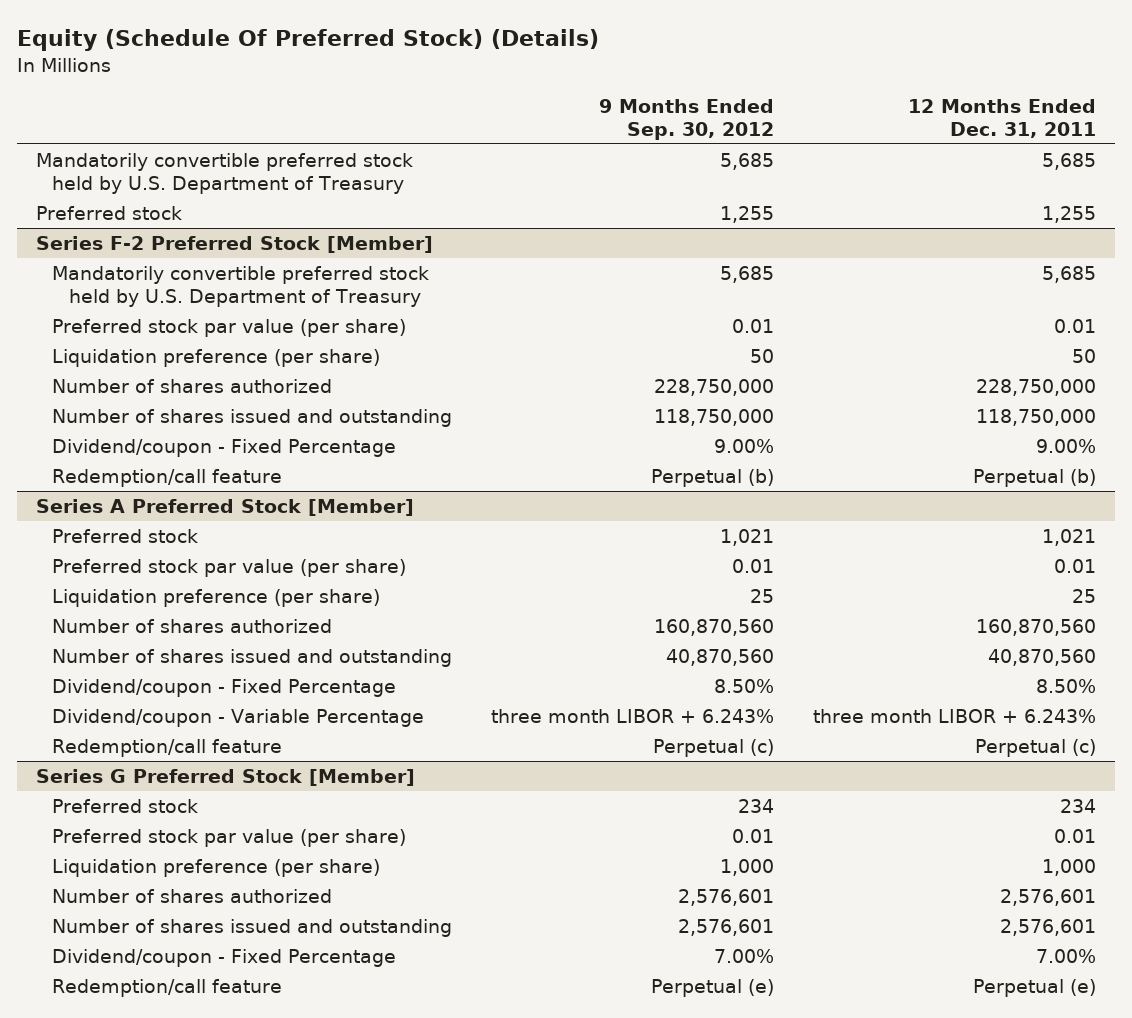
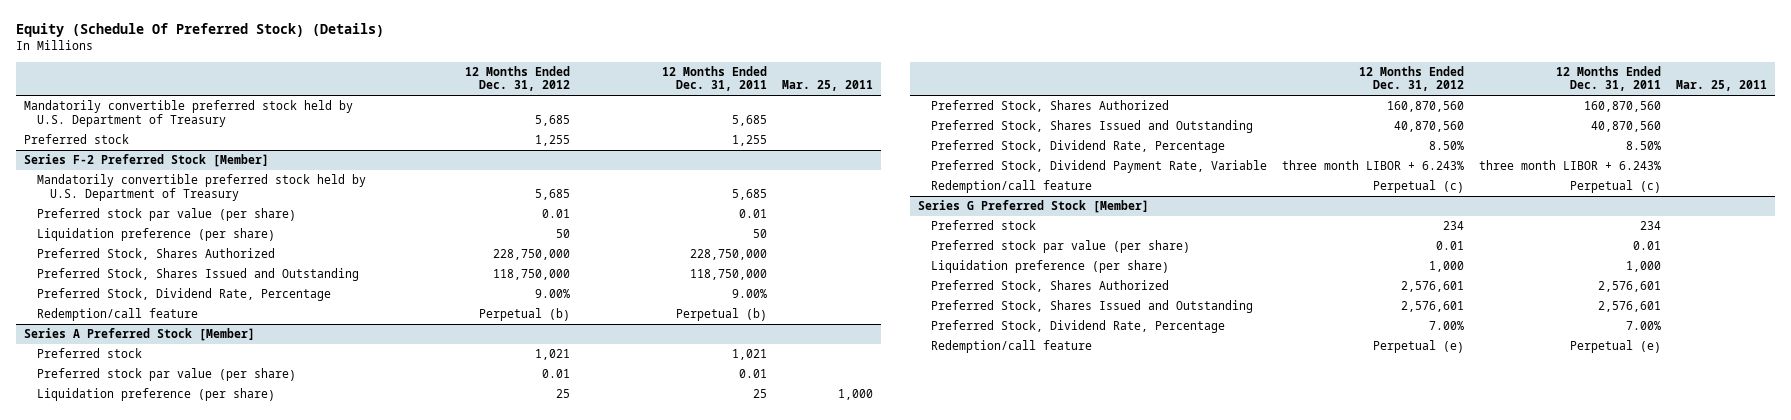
[599,98,775,140] 9 Months Ended Sep. 30, 2012 -> none
none -> [464,65,570,92] 12 Months Ended Dec. 31, 2012
none -> [782,80,874,92] Mar. 25, 2011
[52,379,333,394] Number of shares authorized -> [36,248,275,261] Preferred Stock, Shares Authorized
[52,409,453,428] Number of shares issued and outstanding -> [36,268,359,282] Preferred Stock, Shares Issued and Outstanding
[52,439,397,458] Dividend/coupon - Fixed Percentage -> [36,288,331,302] Preferred Stock, Dividend Rate, Percentage
[52,619,333,634] Number of shares authorized -> [930,100,1169,113] Preferred Stock, Shares Authorized
[52,649,453,668] Number of shares issued and outstanding -> [930,120,1253,134] Preferred Stock, Shares Issued and Outstanding
[52,679,397,698] Dividend/coupon - Fixed Percentage -> [930,140,1225,154] Preferred Stock, Dividend Rate, Percentage
[52,709,425,728] Dividend/coupon - Variable Percentage -> [930,160,1267,174] Preferred Stock, Dividend Payment Rate, Variable
[52,889,333,904] Number of shares authorized -> [930,280,1169,293] Preferred Stock, Shares Authorized
[52,919,453,938] Number of shares issued and outstanding -> [930,300,1253,314] Preferred Stock, Shares Issued and Outstanding
[52,949,397,968] Dividend/coupon - Fixed Percentage -> [930,320,1225,334] Preferred Stock, Dividend Rate, Percentage

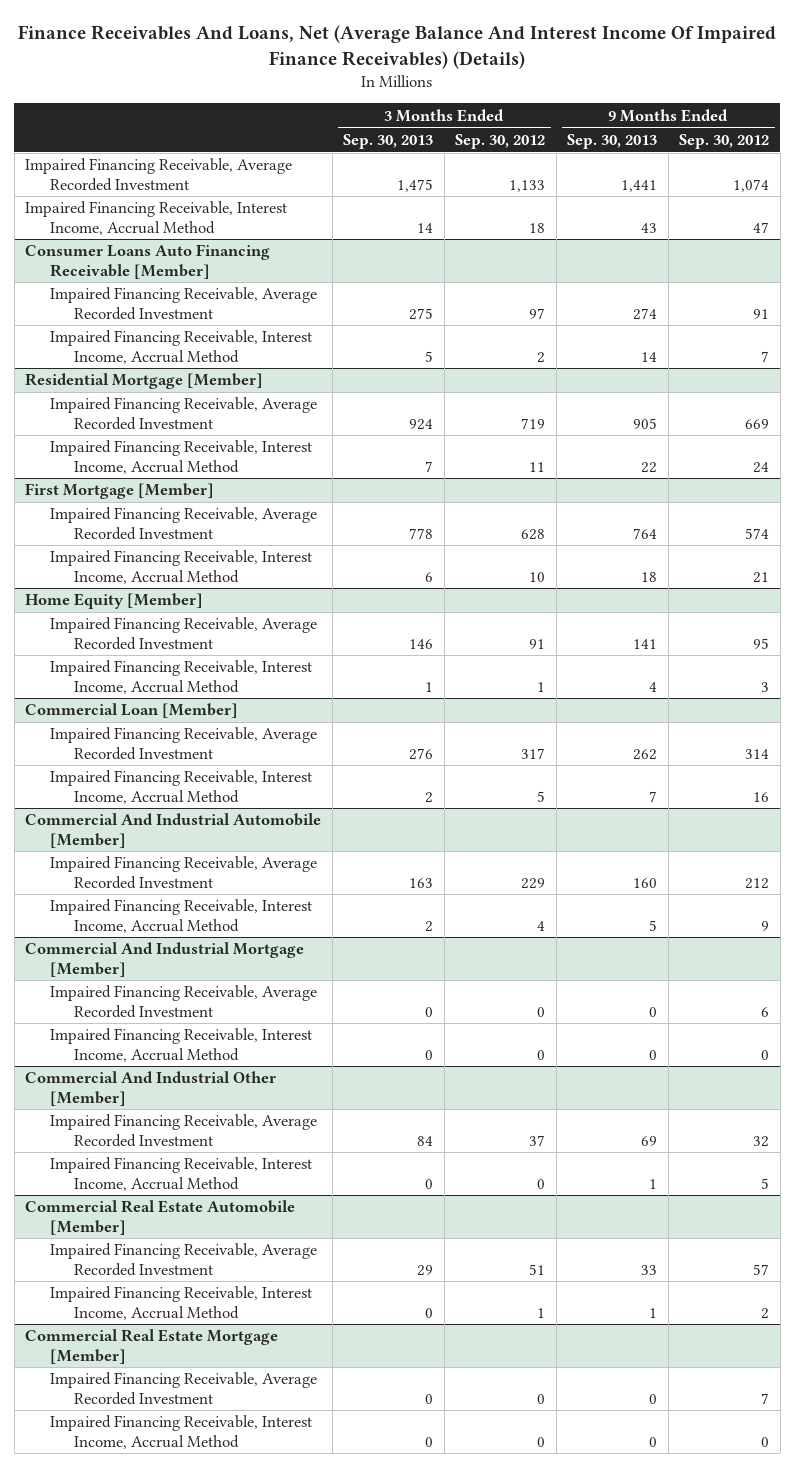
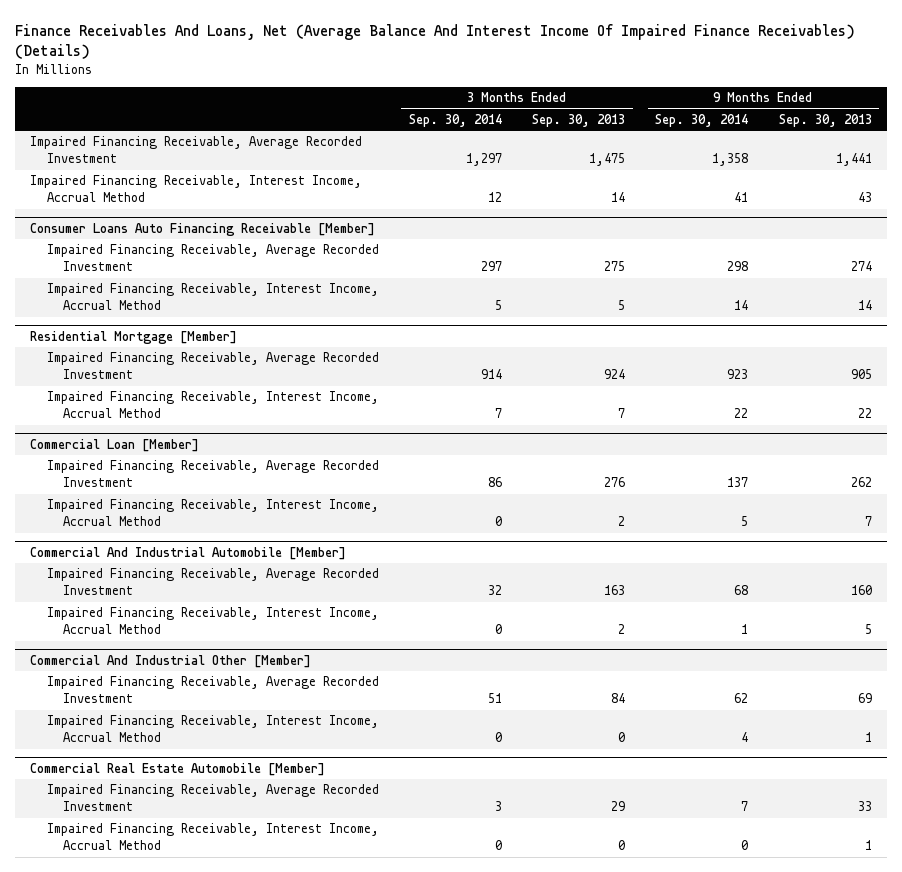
[455,133,546,149] Sep. 30, 2012 -> none
[679,133,770,149] Sep. 30, 2012 -> none
none -> [408,114,502,128] Sep. 30, 2014
none -> [655,114,749,128] Sep. 30, 2014
[25,483,215,500] First Mortgage [Member] -> none
[49,507,317,540] Impaired Financing Receivable, Average Recorded Investment -> none
[49,550,312,584] Impaired Financing Receivable, Interest Income, Accrual Method -> none
[25,593,204,610] Home Equity [Member] -> none
[49,617,317,650] Impaired Financing Receivable, Average Recorded Investment -> none
[49,660,312,694] Impaired Financing Receivable, Interest Income, Accrual Method -> none
[25,942,305,977] Commercial And Industrial Mortgage [Member] -> none
[49,985,317,1018] Impaired Financing Receivable, Average Recorded Investment -> none
[49,1028,312,1062] Impaired Financing Receivable, Interest Income, Accrual Method -> none
[25,1329,279,1364] Commercial Real Estate Mortgage [Member] -> none
[49,1372,317,1405] Impaired Financing Receivable, Average Recorded Investment -> none
[49,1415,312,1449] Impaired Financing Receivable, Interest Income, Accrual Method -> none

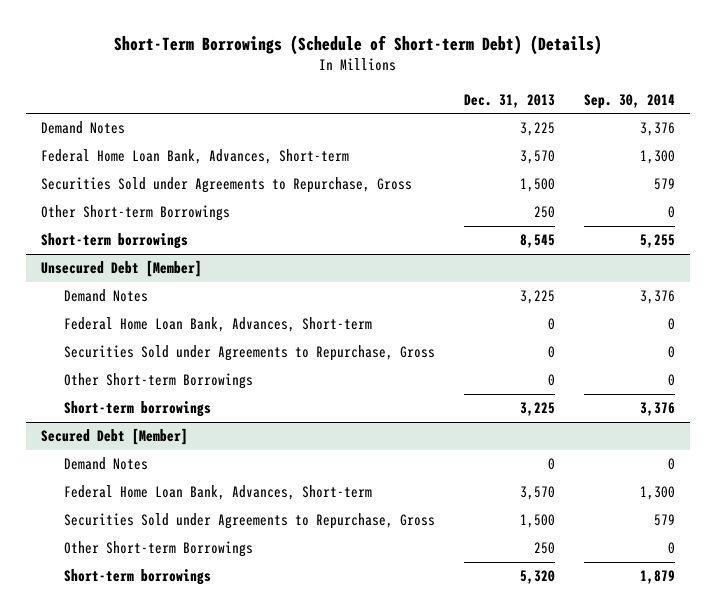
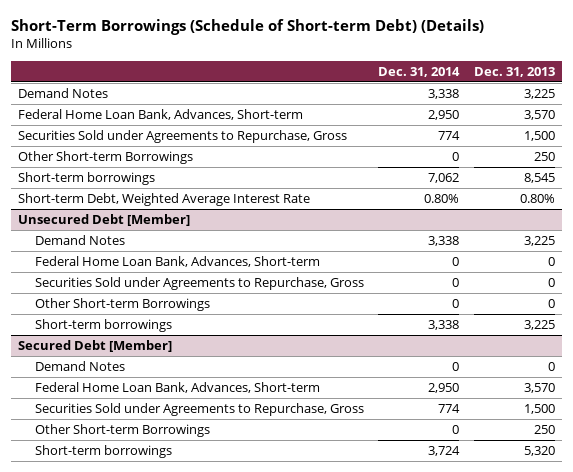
[584,93,676,109] Sep. 30, 2014 -> none
none -> [378,66,461,77] Dec. 31, 2014
none -> [18,192,311,206] Short-term Debt, Weighted Average Interest Rate

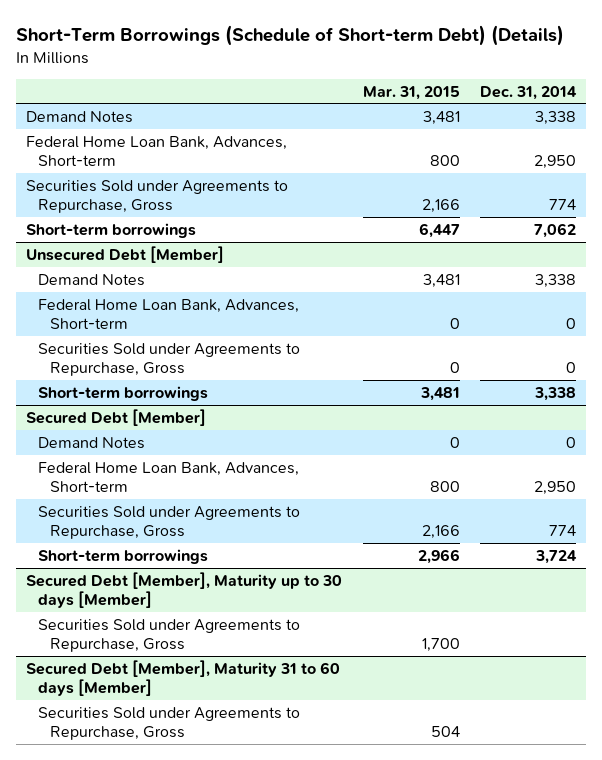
[473,66,555,77] Dec. 31, 2013 -> none
none -> [362,85,460,100] Mar. 31, 2015
[18,150,194,164] Other Short-term Borrowings -> none
[18,192,311,206] Short-term Debt, Weighted Average Interest Rate -> none
[35,297,211,311] Other Short-term Borrowings -> none
[35,423,211,437] Other Short-term Borrowings -> none
none -> [25,571,342,609] Secured Debt [Member], Maturity up to 30 days [Member]
none -> [38,618,301,653] Securities Sold under Agreements to Repurchase, Gross
none -> [25,659,340,697] Secured Debt [Member], Maturity 31 to 60 days [Member]
none -> [38,706,301,741] Securities Sold under Agreements to Repurchase, Gross

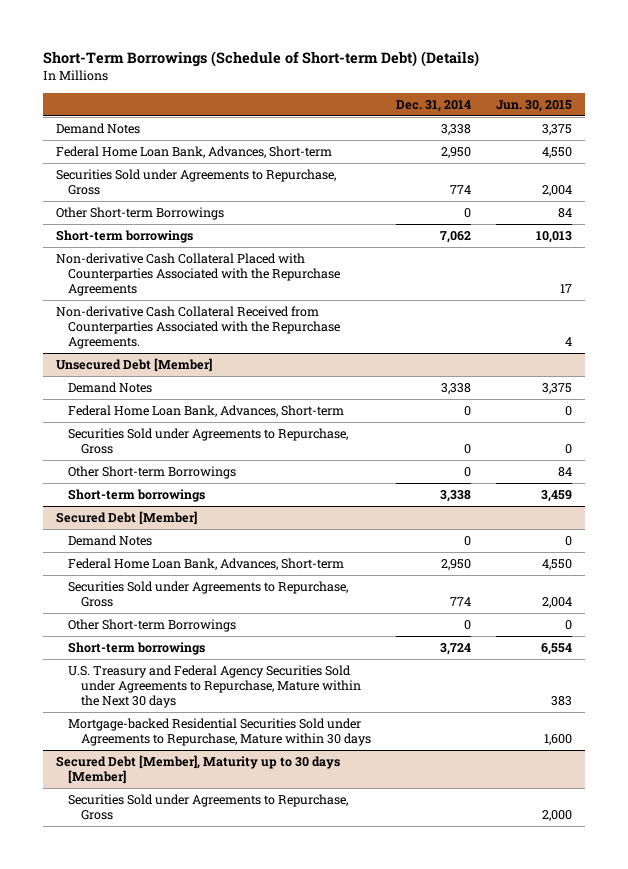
[362,85,460,100] Mar. 31, 2015 -> none
none -> [496,99,573,112] Jun. 30, 2015
none -> [55,207,224,221] Other Short-term Borrowings
none -> [55,253,341,297] Non-derivative Cash Collateral Placed with Counterparties Associated with the Repurchase Agreements
none -> [55,306,341,350] Non-derivative Cash Collateral Received from Counterparties Associated with the Repurchase Agreements.
none -> [68,466,237,480] Other Short-term Borrowings
none -> [68,619,237,633] Other Short-term Borrowings
none -> [68,665,361,709] U.S. Treasury and Federal Agency Securities Sold under Agreements to Repurchase, Mature within the Next 30 days
none -> [68,718,371,747] Mortgage-backed Residential Securities Sold under Agreements to Repurchase, Mature within 30 days
[25,659,340,697] Secured Debt [Member], Maturity 31 to 60 days [Member] -> none
[38,706,301,741] Securities Sold under Agreements to Repurchase, Gross -> none

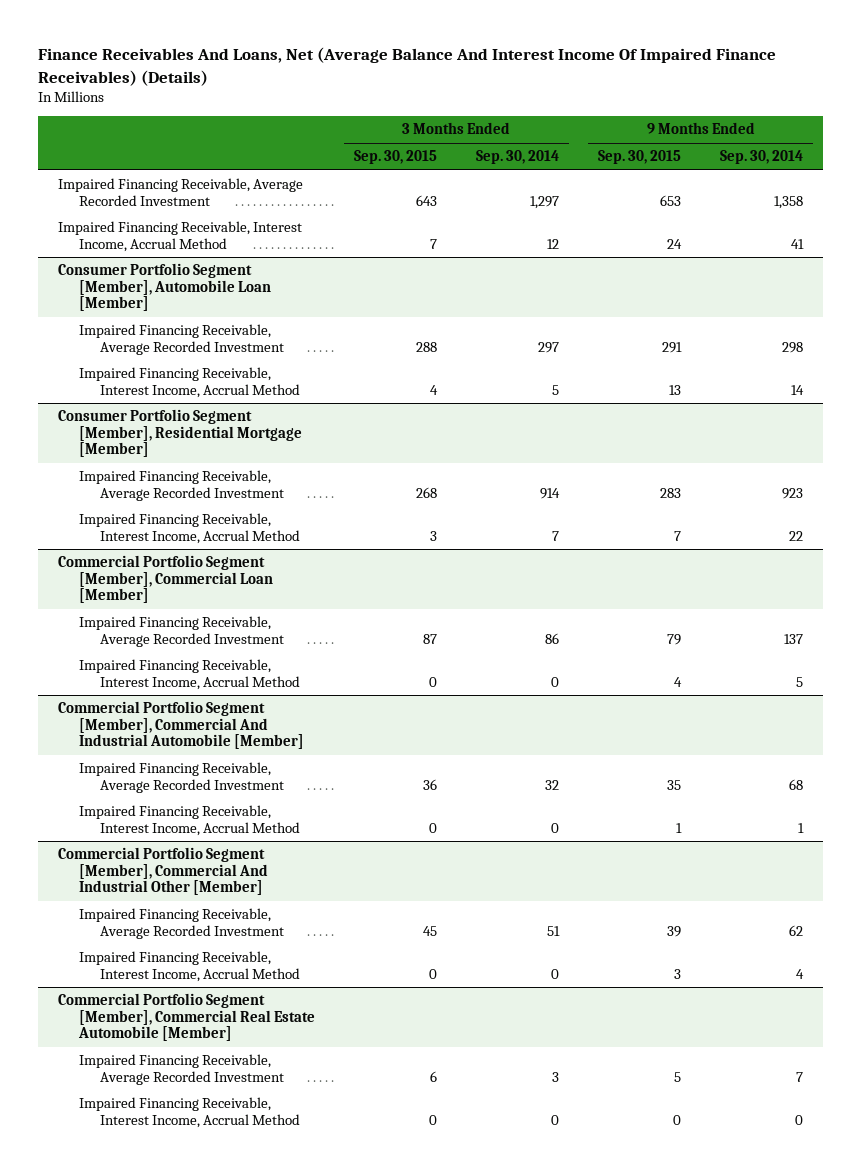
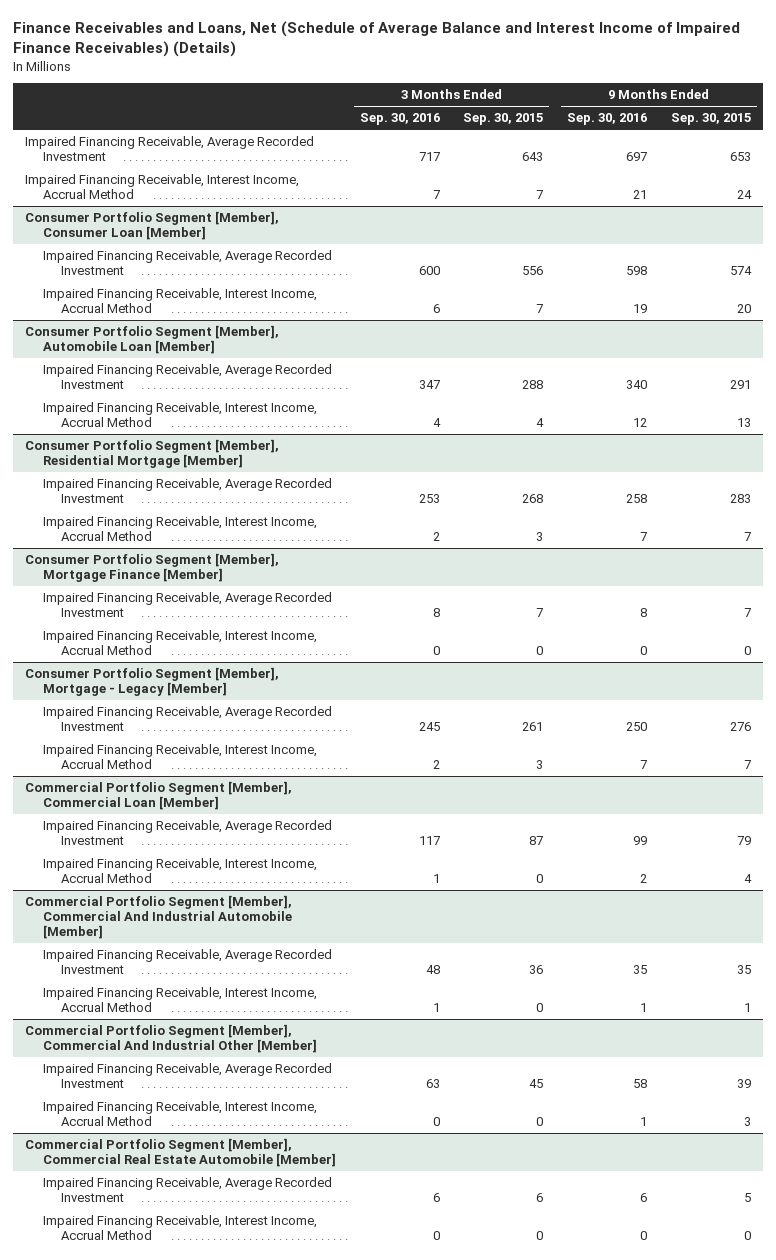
[37,47,776,86] Finance Receivables And Loans, Net (Average Balance And Interest Income Of Impaired Finance Receivables) (Details) -> [13,21,741,58] Finance Receivables and Loans, Net (Schedule of Average Balance and Interest Income of Impaired Finance Receivables) (Details)
[475,150,559,165] Sep. 30, 2014 -> none
[720,150,804,165] Sep. 30, 2014 -> none
none -> [359,113,440,126] Sep. 30, 2016
none -> [567,113,648,126] Sep. 30, 2016
none -> [25,211,280,240] Consumer Portfolio Segment [Member], Consumer Loan [Member]
none -> [43,250,333,275] Impaired Financing Receivable, Average Recorded Investment
none -> [43,288,318,313] Impaired Financing Receivable, Interest Income, Accrual Method
none -> [25,553,280,582] Consumer Portfolio Segment [Member], Mortgage Finance [Member]
none -> [43,592,333,617] Impaired Financing Receivable, Average Recorded Investment
none -> [43,630,318,655] Impaired Financing Receivable, Interest Income, Accrual Method
none -> [25,667,280,696] Consumer Portfolio Segment [Member], Mortgage - Legacy [Member]
none -> [43,706,333,731] Impaired Financing Receivable, Average Recorded Investment
none -> [43,744,318,769] Impaired Financing Receivable, Interest Income, Accrual Method

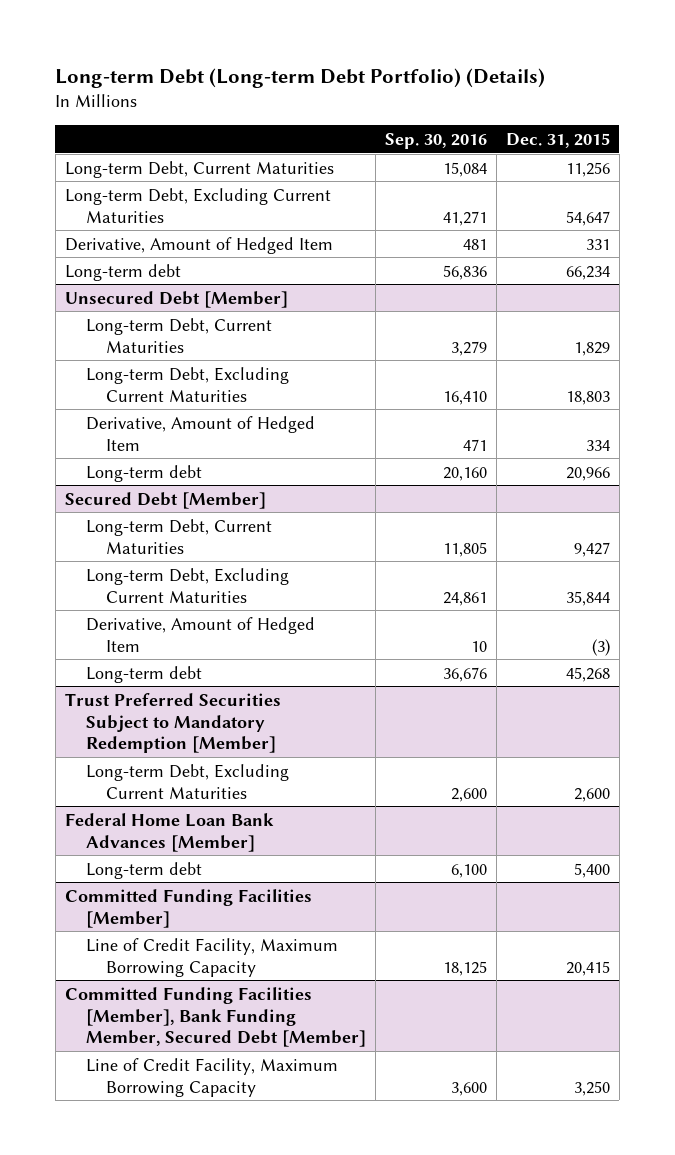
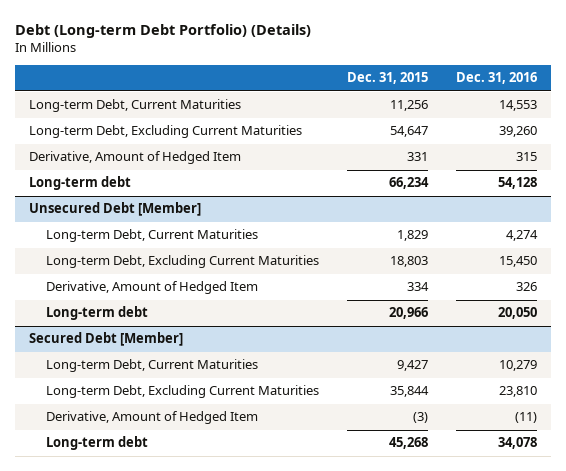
[55,68,546,89] Long-term Debt (Long-term Debt Portfolio) (Details) -> [15,23,312,38] Debt (Long-term Debt Portfolio) (Details)
[384,132,487,149] Sep. 30, 2016 -> none
none -> [456,72,538,85] Dec. 31, 2016
[64,692,281,754] Trust Preferred Securities Subject to Mandatory Redemption [Member] -> none
[85,763,289,799] Long-term Debt, Excluding Current Maturities -> none
[64,812,274,852] Federal Home Loan Bank Advances [Member] -> none
[85,861,202,879] Long-term debt -> none
[64,888,312,928] Committed Funding Facilities [Member] -> none
[85,937,338,977] Line of Credit Facility, Maximum Borrowing Capacity -> none
[64,986,366,1048] Committed Funding Facilities [Member], Bank Funding Member, Secured Debt [Member] -> none
[85,1057,338,1097] Line of Credit Facility, Maximum Borrowing Capacity -> none

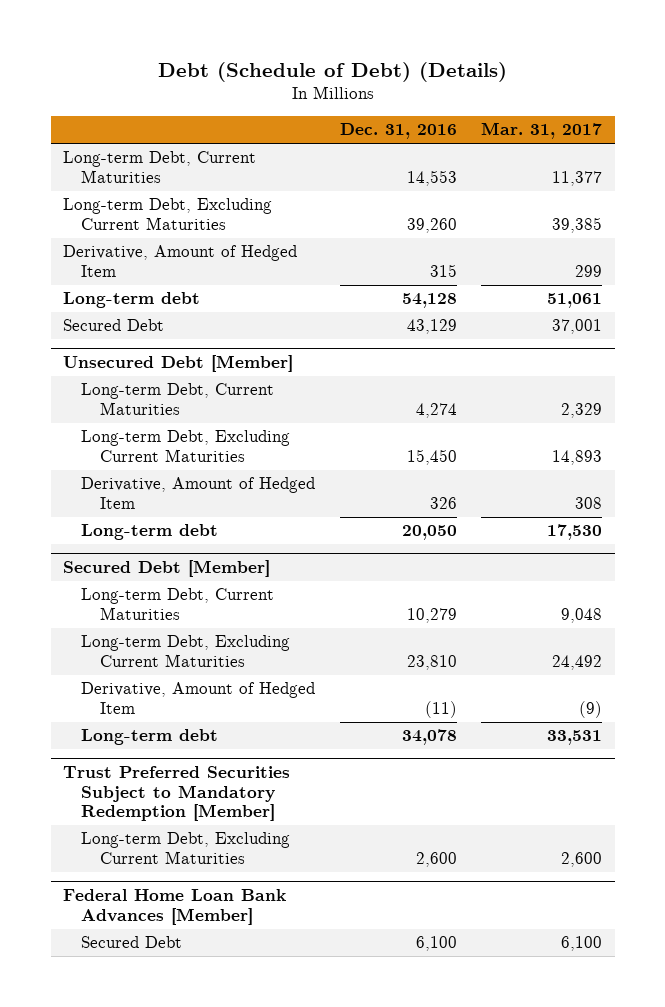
[15,23,312,38] Debt (Long-term Debt Portfolio) (Details) -> [157,61,507,82] Debt (Schedule of Debt) (Details)
[347,72,429,85] Dec. 31, 2015 -> none
none -> [481,122,603,140] Mar. 31, 2017
none -> [62,319,164,332] Secured Debt
none -> [62,766,290,822] Trust Preferred Securities Subject to Mandatory Redemption [Member]
none -> [81,832,291,864] Long-term Debt, Excluding Current Maturities
none -> [62,889,286,925] Federal Home Loan Bank Advances [Member]
none -> [81,936,183,949] Secured Debt

